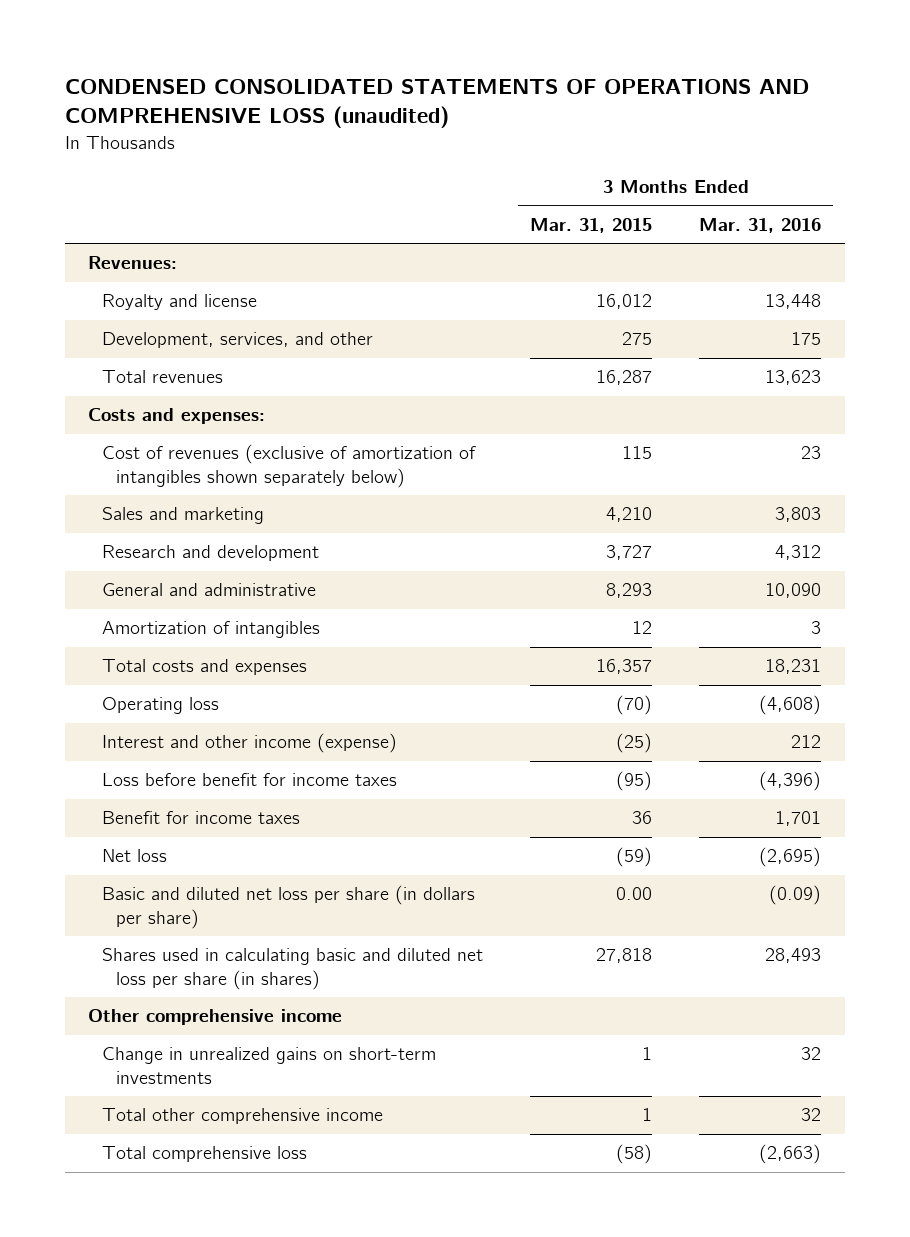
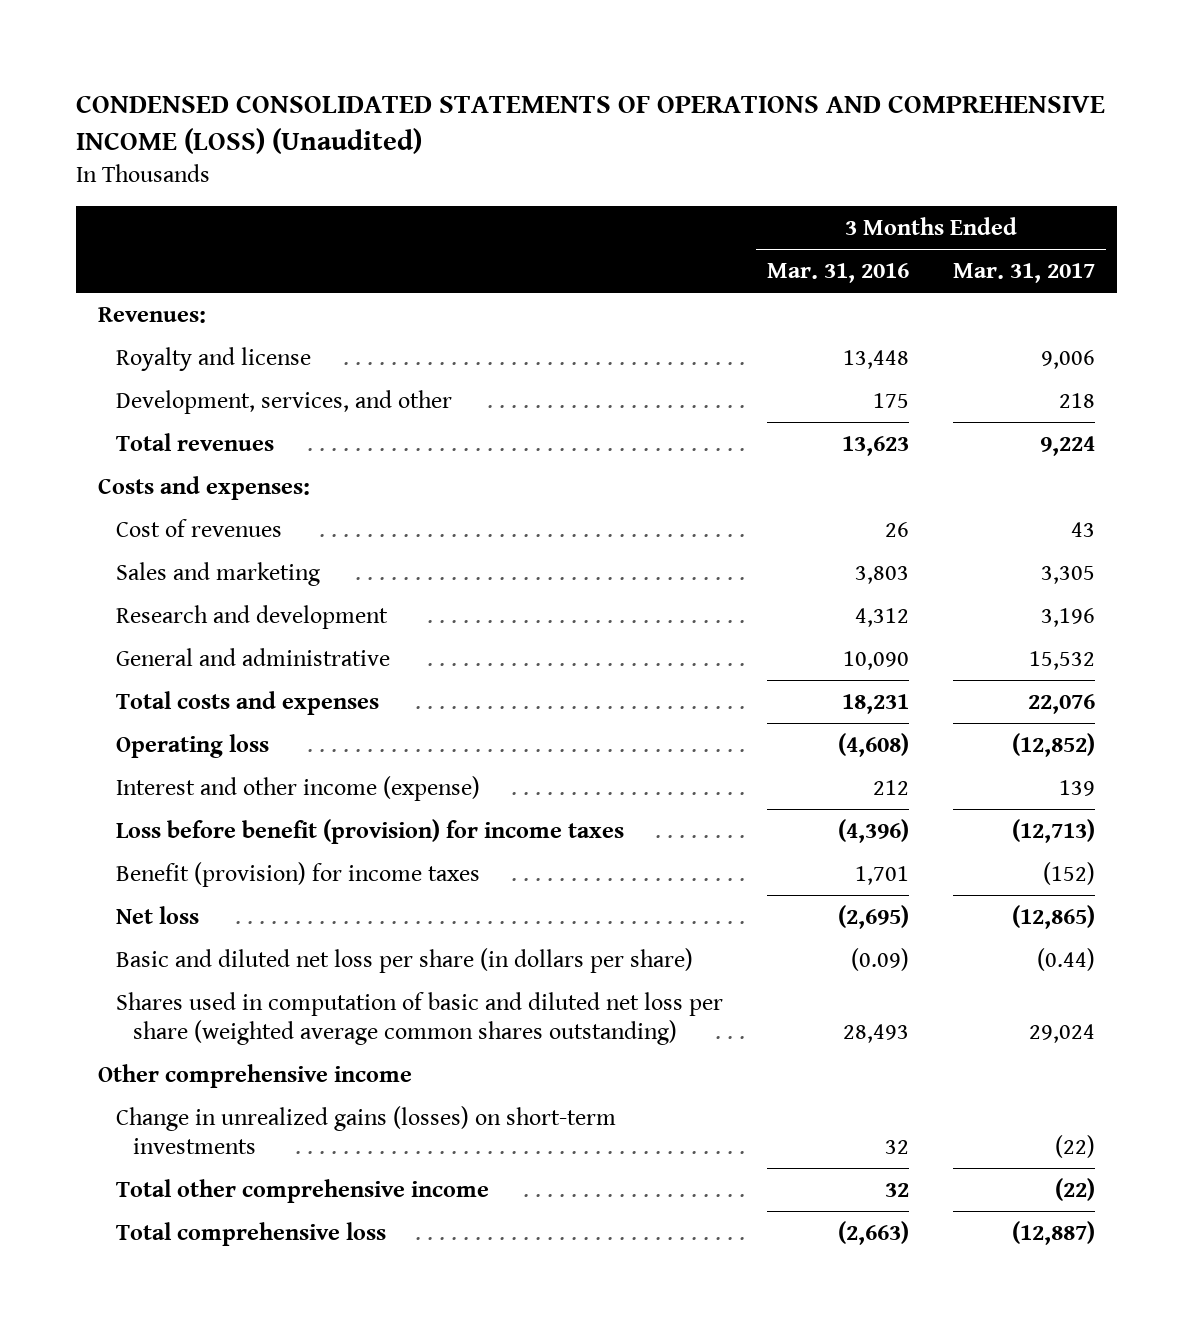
[64,79,809,129] CONDENSED CONSOLIDATED STATEMENTS OF OPERATIONS AND COMPREHENSIVE LOSS (unaudited) -> [75,94,1105,155] CONDENSED CONSOLIDATED STATEMENTS OF OPERATIONS AND COMPREHENSIVE INCOME (LOSS) (Unaudited)
[530,217,653,233] Mar. 31, 2015 -> none
none -> [953,263,1096,284] Mar. 31, 2017
[101,444,476,488] Cost of revenues (exclusive of amortization of intangibles shown separately below) -> [115,518,282,537] Cost of revenues
[801,446,822,460] 23 -> [884,521,909,537] 26
[101,621,320,639] Amortization of intangibles -> none
[101,773,397,787] Loss before benefit for income taxes -> [115,818,624,844] Loss before benefit (provision) for income taxes
[101,811,300,825] Benefit for income taxes -> [115,861,480,887] Benefit (provision) for income taxes
[101,948,483,990] Shares used in calculating basic and diluted net loss per share (in shares) -> [115,991,723,1045] Shares used in computation of basic and diluted net loss per share (weighted average common shares outstanding)
[101,1047,436,1084] Change in unrealized gains on short-term investments -> [115,1105,616,1154] Change in unrealized gains (losses) on short-term investments

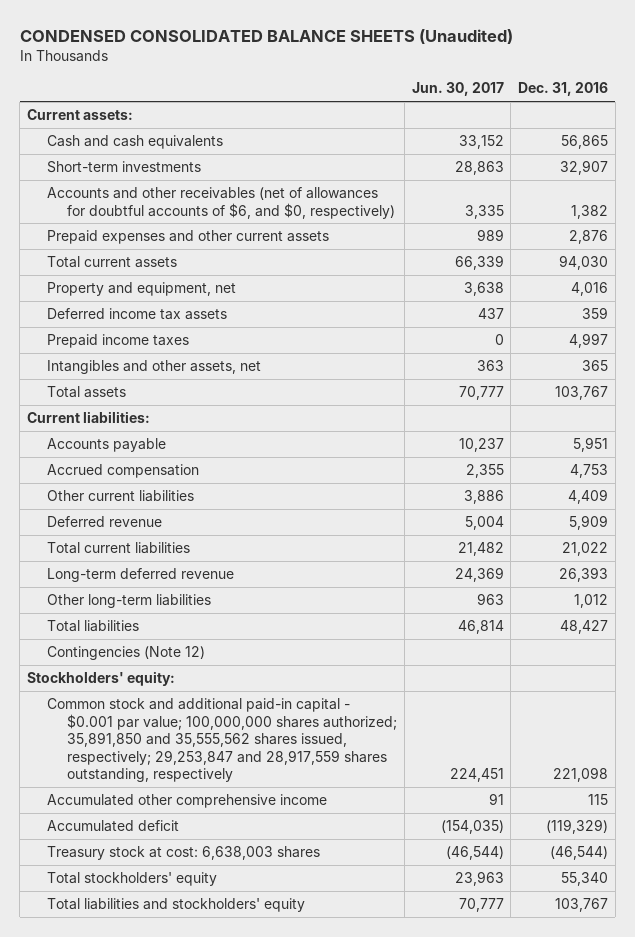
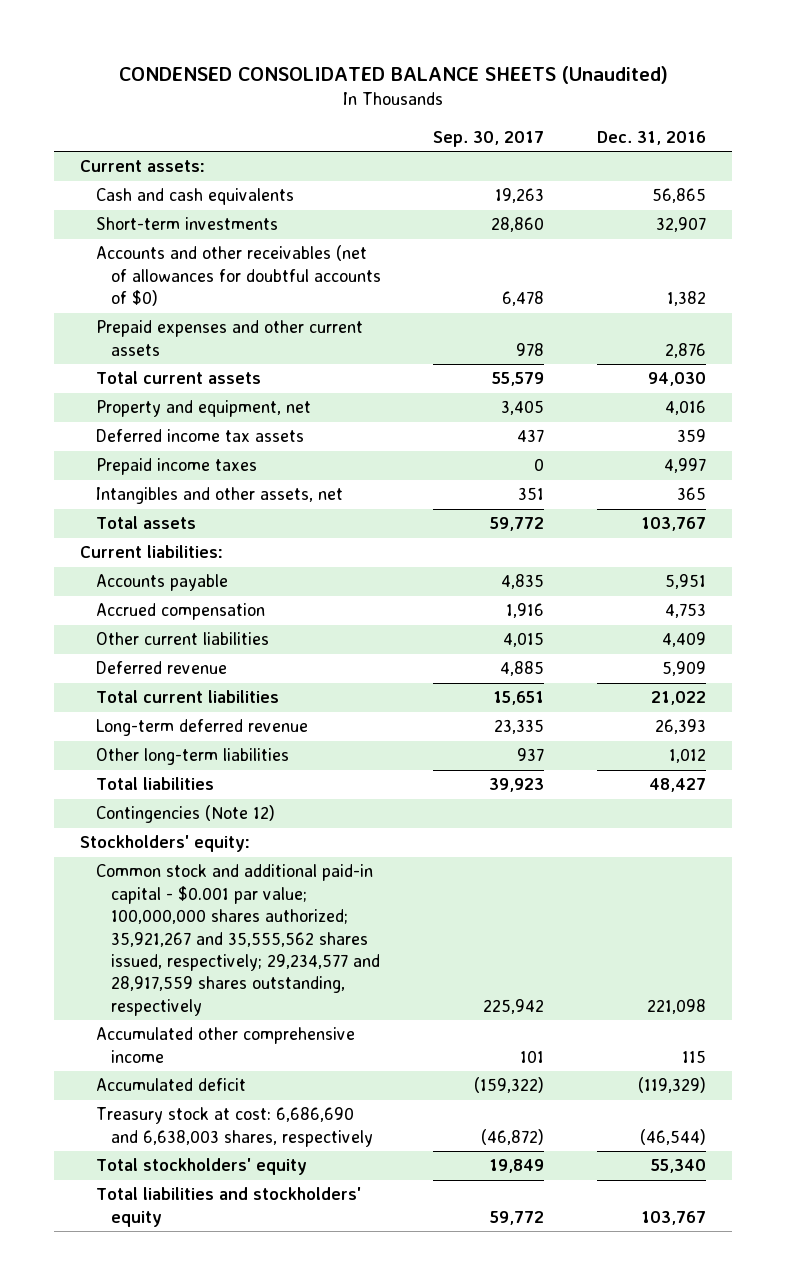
[411,82,504,97] Jun. 30, 2017 -> none
none -> [433,131,545,148] Sep. 30, 2017
[47,187,396,219] Accounts and other receivables (net of allowances for doubtful accounts of $6, and $0, respectively) -> [95,245,382,307] Accounts and other receivables (net of allowances for doubtful accounts of $0)
[47,698,398,783] Common stock and additional paid-in capital - $0.001 par value; 100,000,000 shares authorized; 35,891,850 and 35,555,562 shares issued, respectively; 29,253,847 and 28,917,559 shares outstanding, respectively -> [95,864,381,1016] Common stock and additional paid-in capital - $0.001 par value; 100,000,000 shares authorized; 35,921,267 and 35,555,562 shares issued, respectively; 29,234,577 and 28,917,559 shares outstanding, respectively
[47,846,321,861] Treasury stock at cost: 6,638,003 shares -> [95,1107,374,1147] Treasury stock at cost: 6,686,690 and 6,638,003 shares, respectively

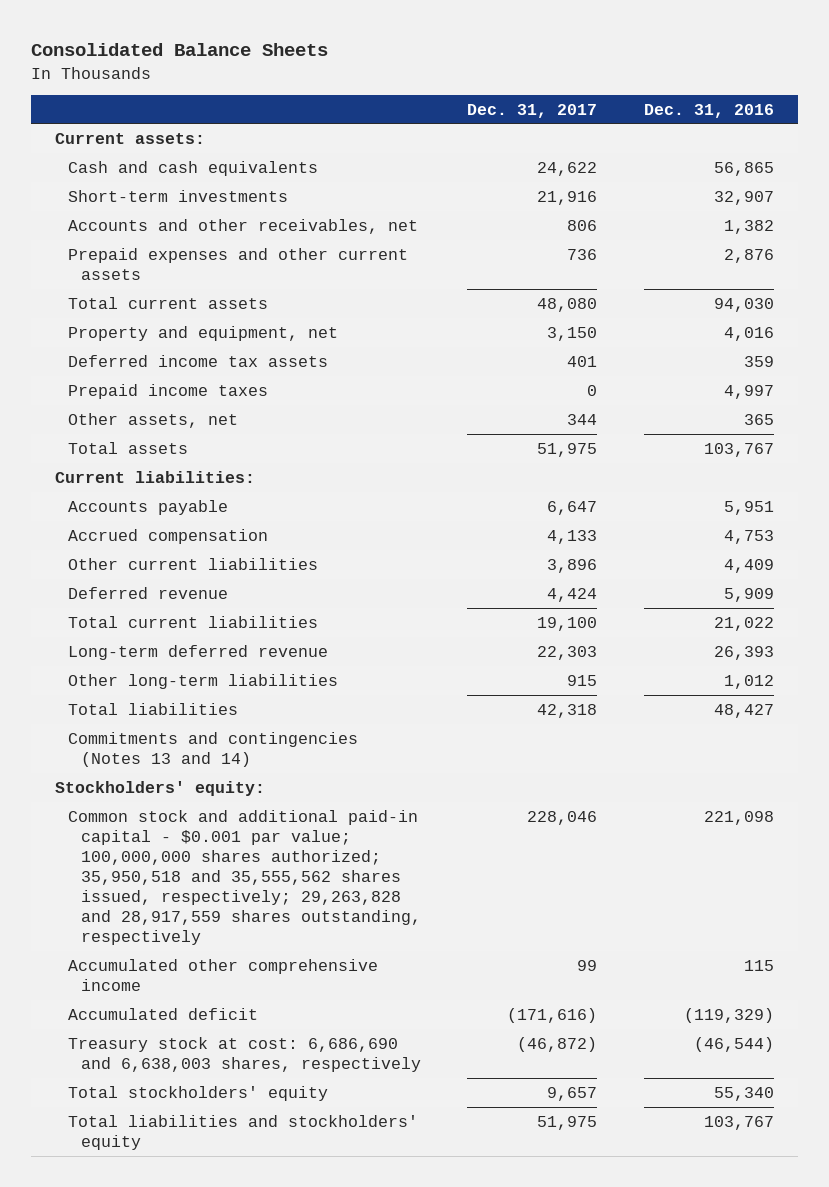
[118,66,668,85] CONDENSED CONSOLIDATED BALANCE SHEETS (Unaudited) -> [31,43,329,57] Consolidated Balance Sheets
[433,131,545,148] Sep. 30, 2017 -> none
none -> [467,103,598,118] Dec. 31, 2017
[95,245,382,307] Accounts and other receivables (net of allowances for doubtful accounts of $0) -> [67,218,418,234] Accounts and other receivables, net
[95,487,343,505] Intangibles and other assets, net -> [67,412,238,428] Other assets, net
[95,805,275,824] Contingencies (Note 12) -> [67,731,358,767] Commitments and contingencies (Notes 13 and 14)
[95,864,381,1016] Common stock and additional paid-in capital - $0.001 par value; 100,000,000 shares authorized; 35,921,267 and 35,555,562 shares issued, respectively; 29,234,577 and 28,917,559 shares outstanding, respectively -> [67,809,421,946] Common stock and additional paid-in capital - $0.001 par value; 100,000,000 shares authorized; 35,950,518 and 35,555,562 shares issued, respectively; 29,263,828 and 28,917,559 shares outstanding, respectively

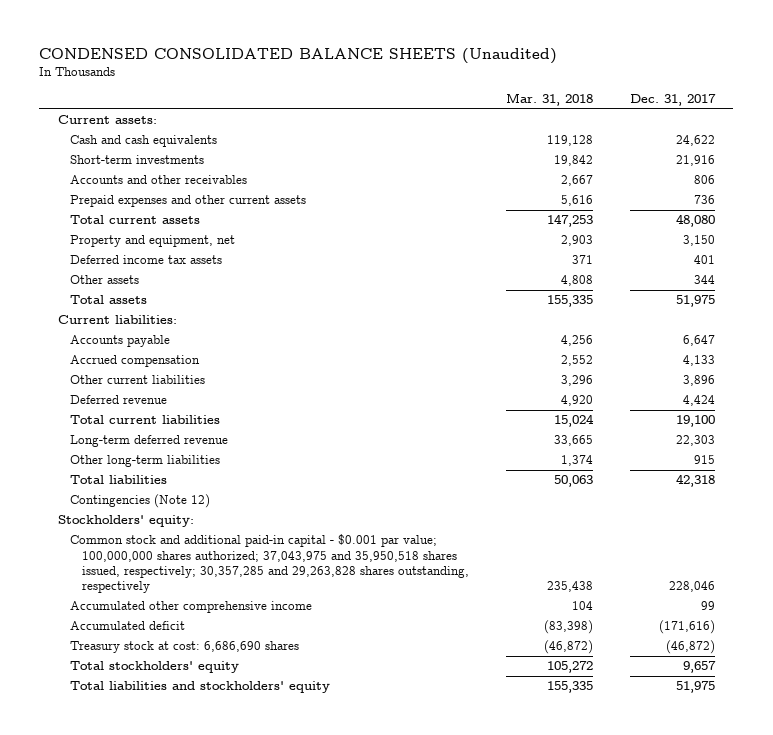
[31,43,329,57] Consolidated Balance Sheets -> [39,47,558,64] CONDENSED CONSOLIDATED BALANCE SHEETS (Unaudited)
[644,103,775,118] Dec. 31, 2016 -> none
none -> [505,93,593,107] Mar. 31, 2018
[67,218,418,234] Accounts and other receivables, net -> [69,175,247,185] Accounts and other receivables
[67,383,268,399] Prepaid income taxes -> none
[67,412,238,428] Other assets, net -> [69,275,139,285] Other assets
[67,731,358,767] Commitments and contingencies (Notes 13 and 14) -> [69,494,210,509] Contingencies (Note 12)
[67,809,421,946] Common stock and additional paid-in capital - $0.001 par value; 100,000,000 shares authorized; 35,950,518 and 35,555,562 shares issued, respectively; 29,263,828 and 28,917,559 shares outstanding, respectively -> [69,534,469,594] Common stock and additional paid-in capital - $0.001 par value; 100,000,000 shares authorized; 37,043,975 and 35,950,518 shares issued, respectively; 30,357,285 and 29,263,828 shares outstanding, respectively
[67,1036,421,1072] Treasury stock at cost: 6,686,690 and 6,638,003 shares, respectively -> [69,641,299,654] Treasury stock at cost: 6,686,690 shares

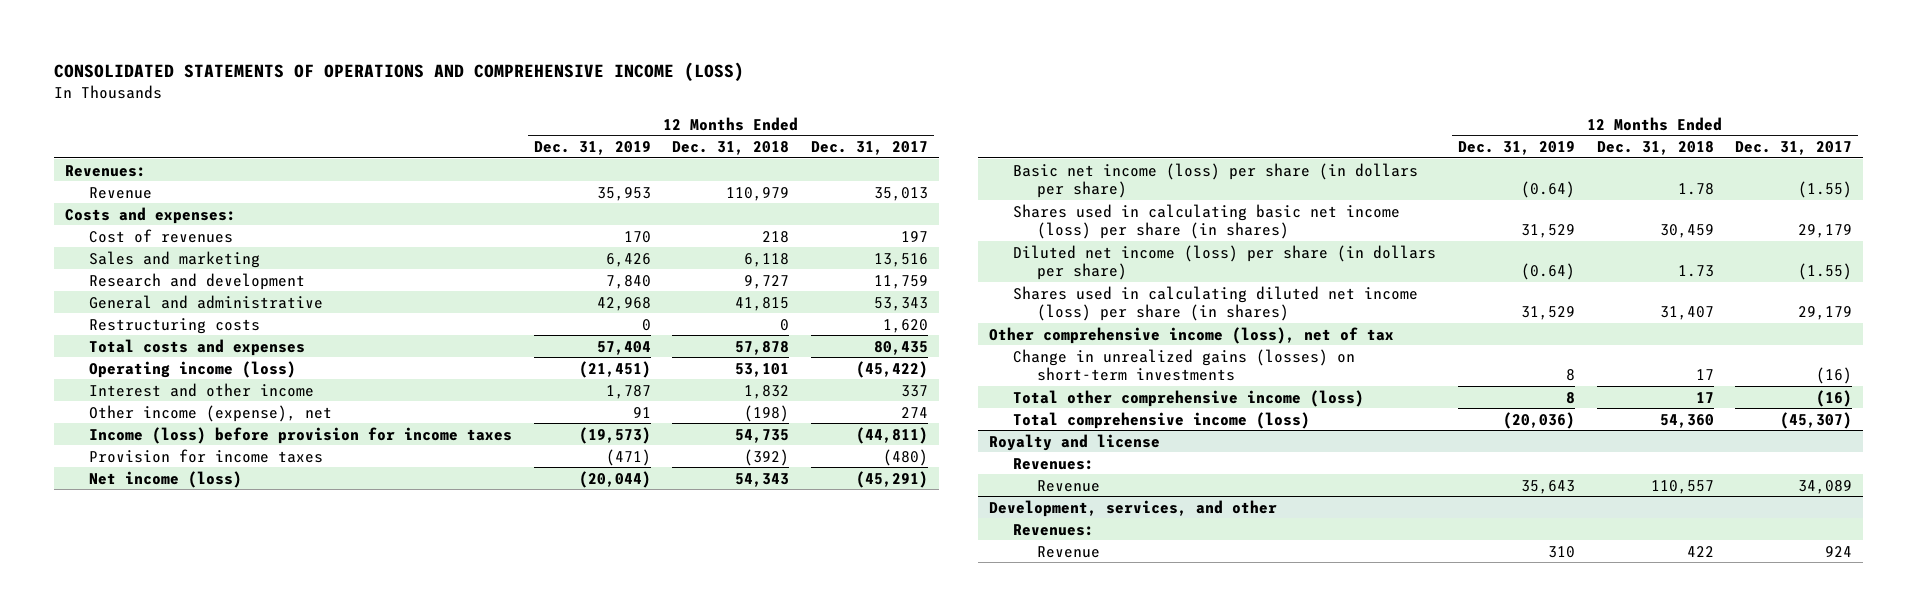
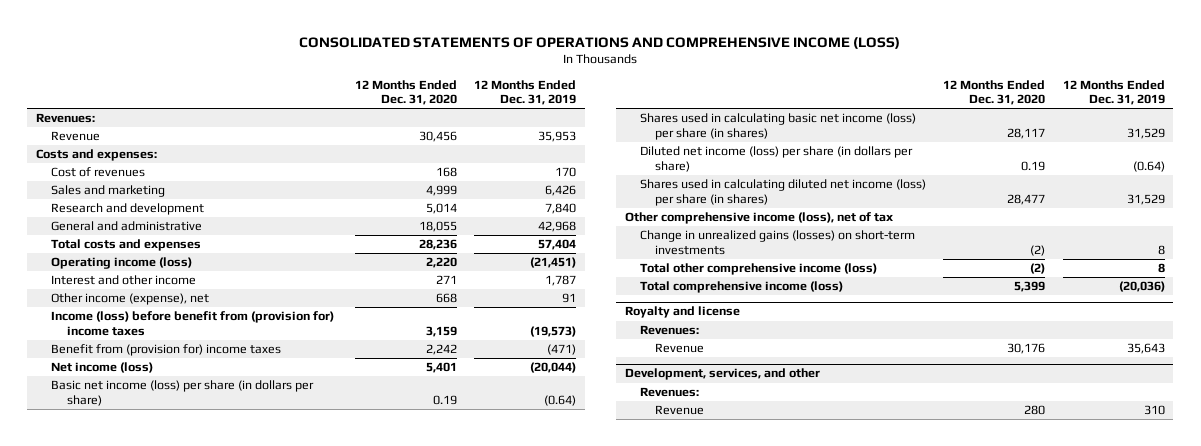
[672,141,790,156] Dec. 31, 2018 -> none
[811,141,929,156] Dec. 31, 2017 -> none
none -> [354,79,457,106] 12 Months Ended Dec. 31, 2020
[88,317,260,334] Restructuring costs -> none
[88,426,512,444] Income (loss) before provision for income taxes -> [51,311,335,336] Income (loss) before benefit from (provision for) income taxes
[88,448,323,463] Provision for income taxes -> [51,344,282,357] Benefit from (provision for) income taxes

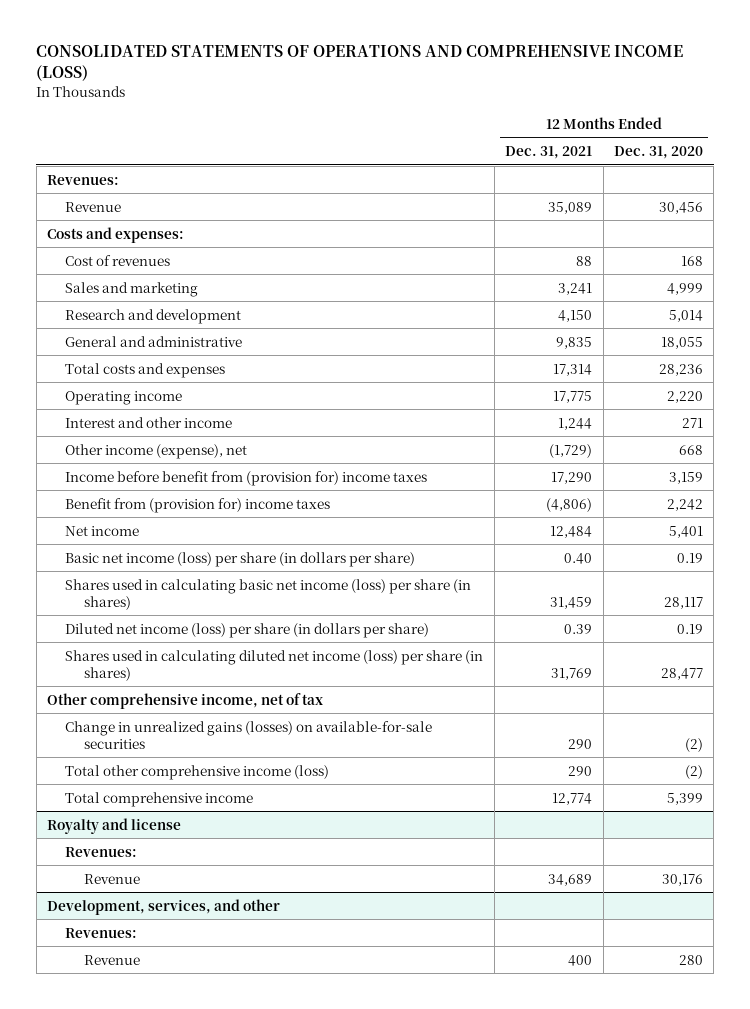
[474,79,577,106] 12 Months Ended Dec. 31, 2019 -> none
none -> [505,146,593,160] Dec. 31, 2021
[51,257,193,270] Operating income (loss) -> [65,390,183,405] Operating income
[51,311,335,336] Income (loss) before benefit from (provision for) income taxes -> [65,470,428,486] Income before benefit from (provision for) income taxes
[51,362,154,374] Net income (loss) -> [65,525,140,536] Net income
[624,212,893,225] Other comprehensive income (loss), net of tax -> [47,692,324,709] Other comprehensive income, net of tax
[639,230,915,255] Change in unrealized gains (losses) on short-term investments -> [65,720,433,749] Change in unrealized gains (losses) on available-for-sale securities
[639,281,843,294] Total comprehensive income (loss) -> [65,791,254,807] Total comprehensive income

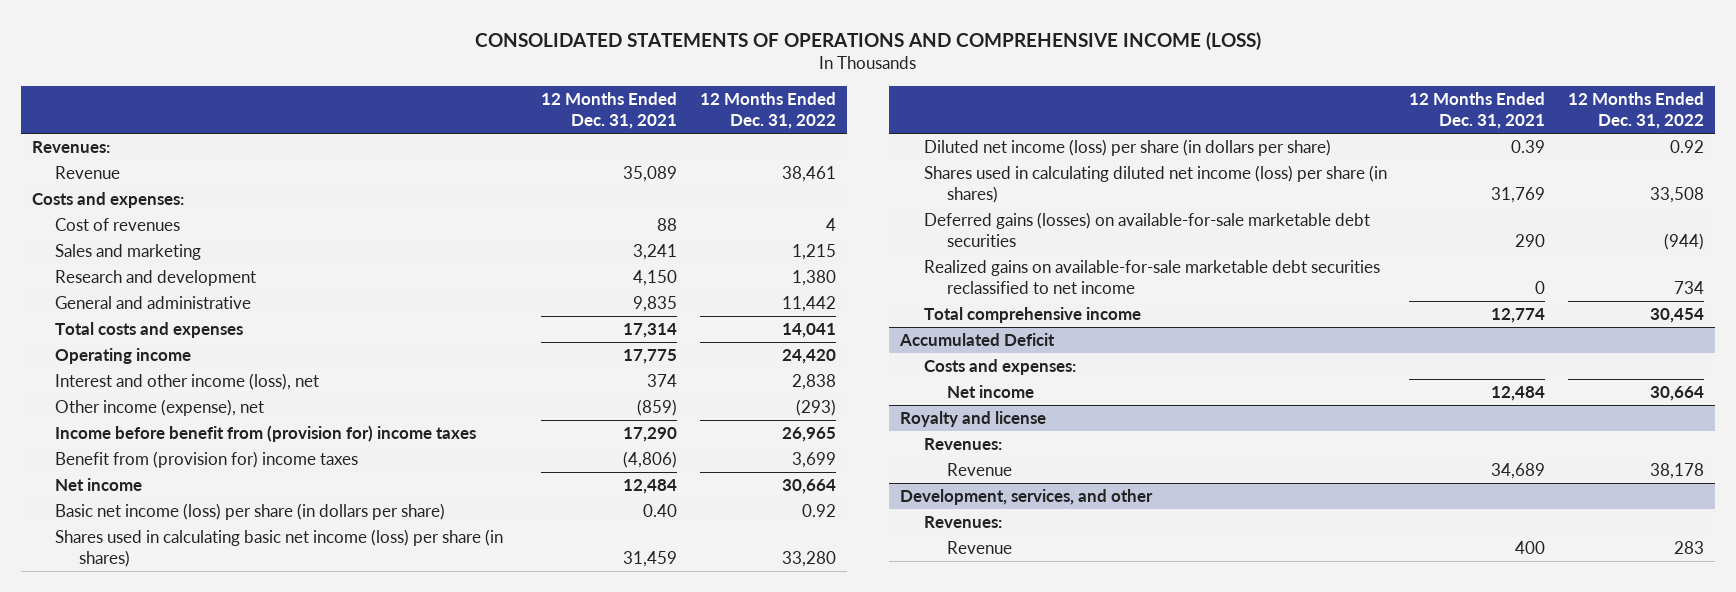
[613,146,703,160] Dec. 31, 2020 -> none
none -> [699,92,836,130] 12 Months Ended Dec. 31, 2022
[65,416,233,428] Interest and other income -> [55,373,320,391] Interest and other income (loss), net
[558,417,593,430] 1,244 -> [647,374,678,388] 374
[549,443,593,458] (1,729) -> [637,399,678,417] (859)
[47,692,324,709] Other comprehensive income, net of tax -> none
[65,764,330,780] Total other comprehensive income (loss) -> none
[65,720,433,749] Change in unrealized gains (losses) on available-for-sale securities -> [923,212,1370,247] Deferred gains (losses) on available-for-sale marketable debt securities
none -> [923,260,1380,294] Realized gains on available-for-sale marketable debt securities reclassified to net income
none -> [899,333,1056,347] Accumulated Deficit
none -> [923,359,1076,376] Costs and expenses:
none -> [946,385,1034,399] Net income

